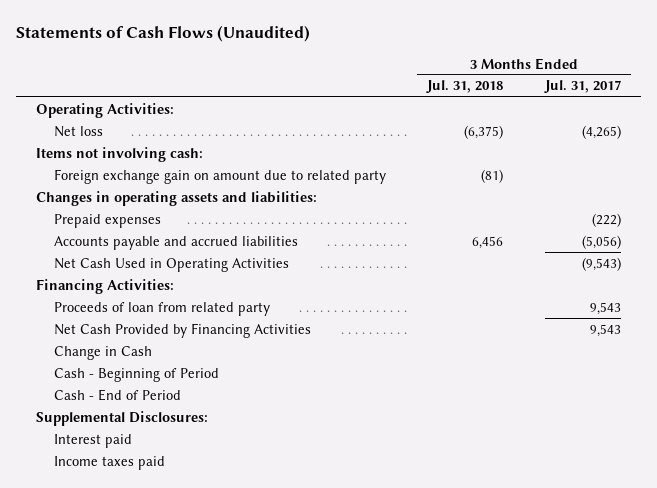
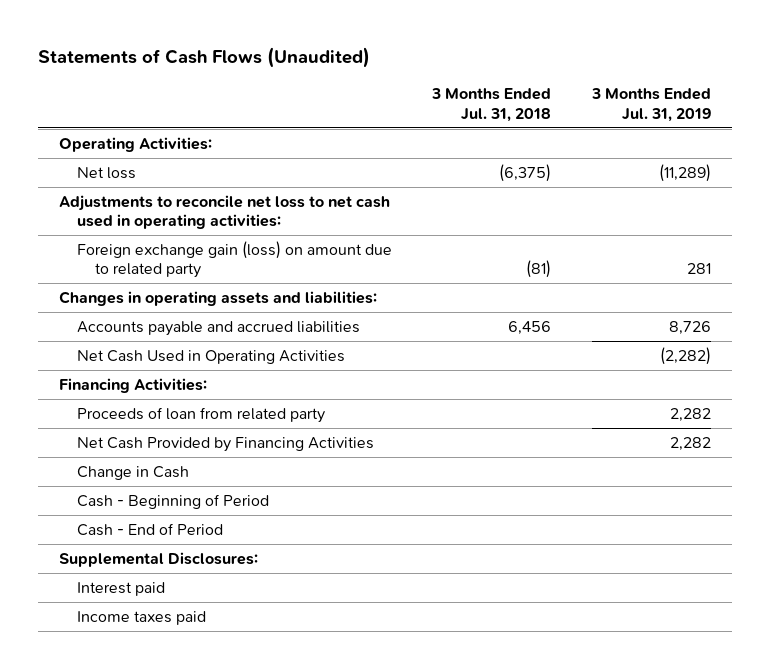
[543,80,621,94] Jul. 31, 2017 -> none
none -> [591,88,712,122] 3 Months Ended Jul. 31, 2019
[36,146,204,162] Items not involving cash: -> [58,194,390,230] Adjustments to reconcile net loss to net cash used in operating activities:
[53,168,386,184] Foreign exchange gain on amount due to related party -> [76,240,392,279] Foreign exchange gain (loss) on amount due to related party
[53,213,161,228] Prepaid expenses -> none

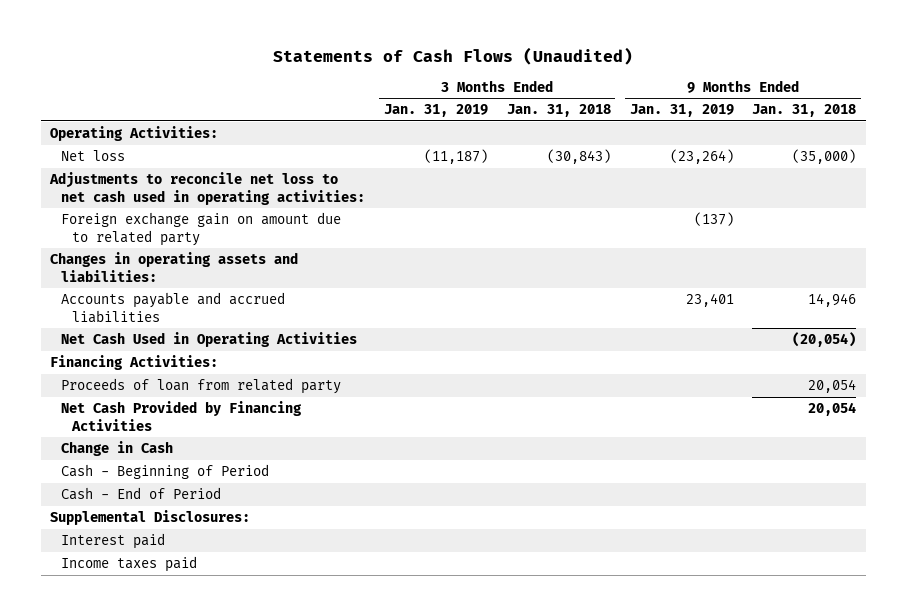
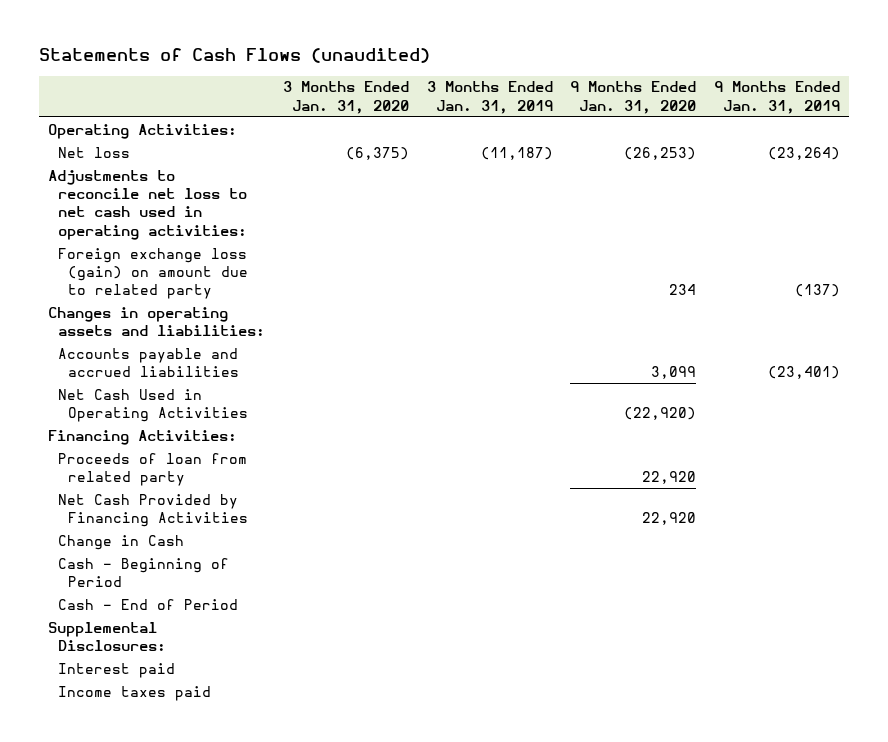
[273,46,634,65] Statements of Cash Flows (Unaudited) -> [39,48,431,64] Statements of Cash Flows (unaudited)
[506,104,611,118] Jan. 31, 2018 -> none
[752,104,857,118] Jan. 31, 2018 -> none
none -> [282,81,409,114] 3 Months Ended Jan. 31, 2020
none -> [570,81,697,114] 9 Months Ended Jan. 31, 2020
[61,212,342,246] Foreign exchange gain on amount due to related party -> [58,247,249,300] Foreign exchange loss (gain) on amount due to related party
[685,293,734,308] 23,401 -> [767,366,840,380] (23,401)

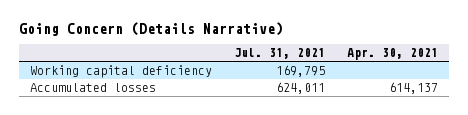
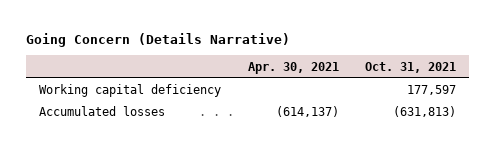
[233,48,325,60] Jul. 31, 2021 -> none
none -> [364,61,456,73] Oct. 31, 2021
[388,82,438,95] 614,137 -> [275,106,339,118] (614,137)

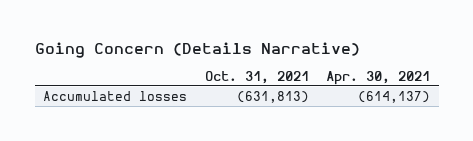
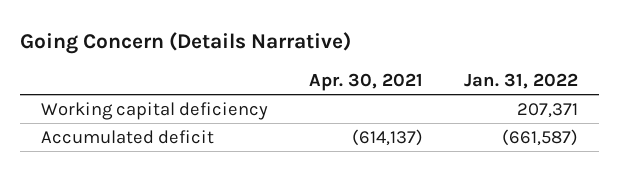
[204,71,309,85] Oct. 31, 2021 -> none
none -> [464,73,579,90] Jan. 31, 2022
none -> [40,101,268,120] Working capital deficiency
[43,91,188,102] Accumulated losses -> [40,129,214,144] Accumulated deficit

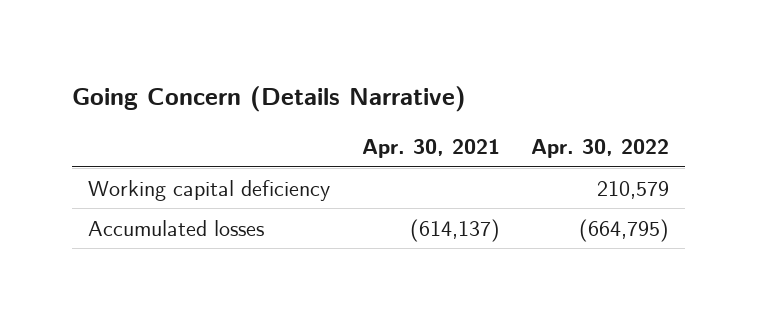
[464,73,579,90] Jan. 31, 2022 -> none
none -> [531,138,670,158] Apr. 30, 2022
[40,129,214,144] Accumulated deficit -> [87,219,264,236] Accumulated losses

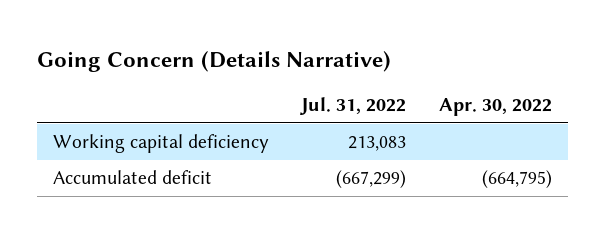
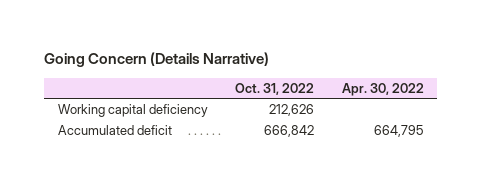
[300,97,407,116] Jul. 31, 2022 -> none
none -> [235,82,315,95] Oct. 31, 2022
[481,170,552,189] (664,795) -> [373,125,424,138] 664,795

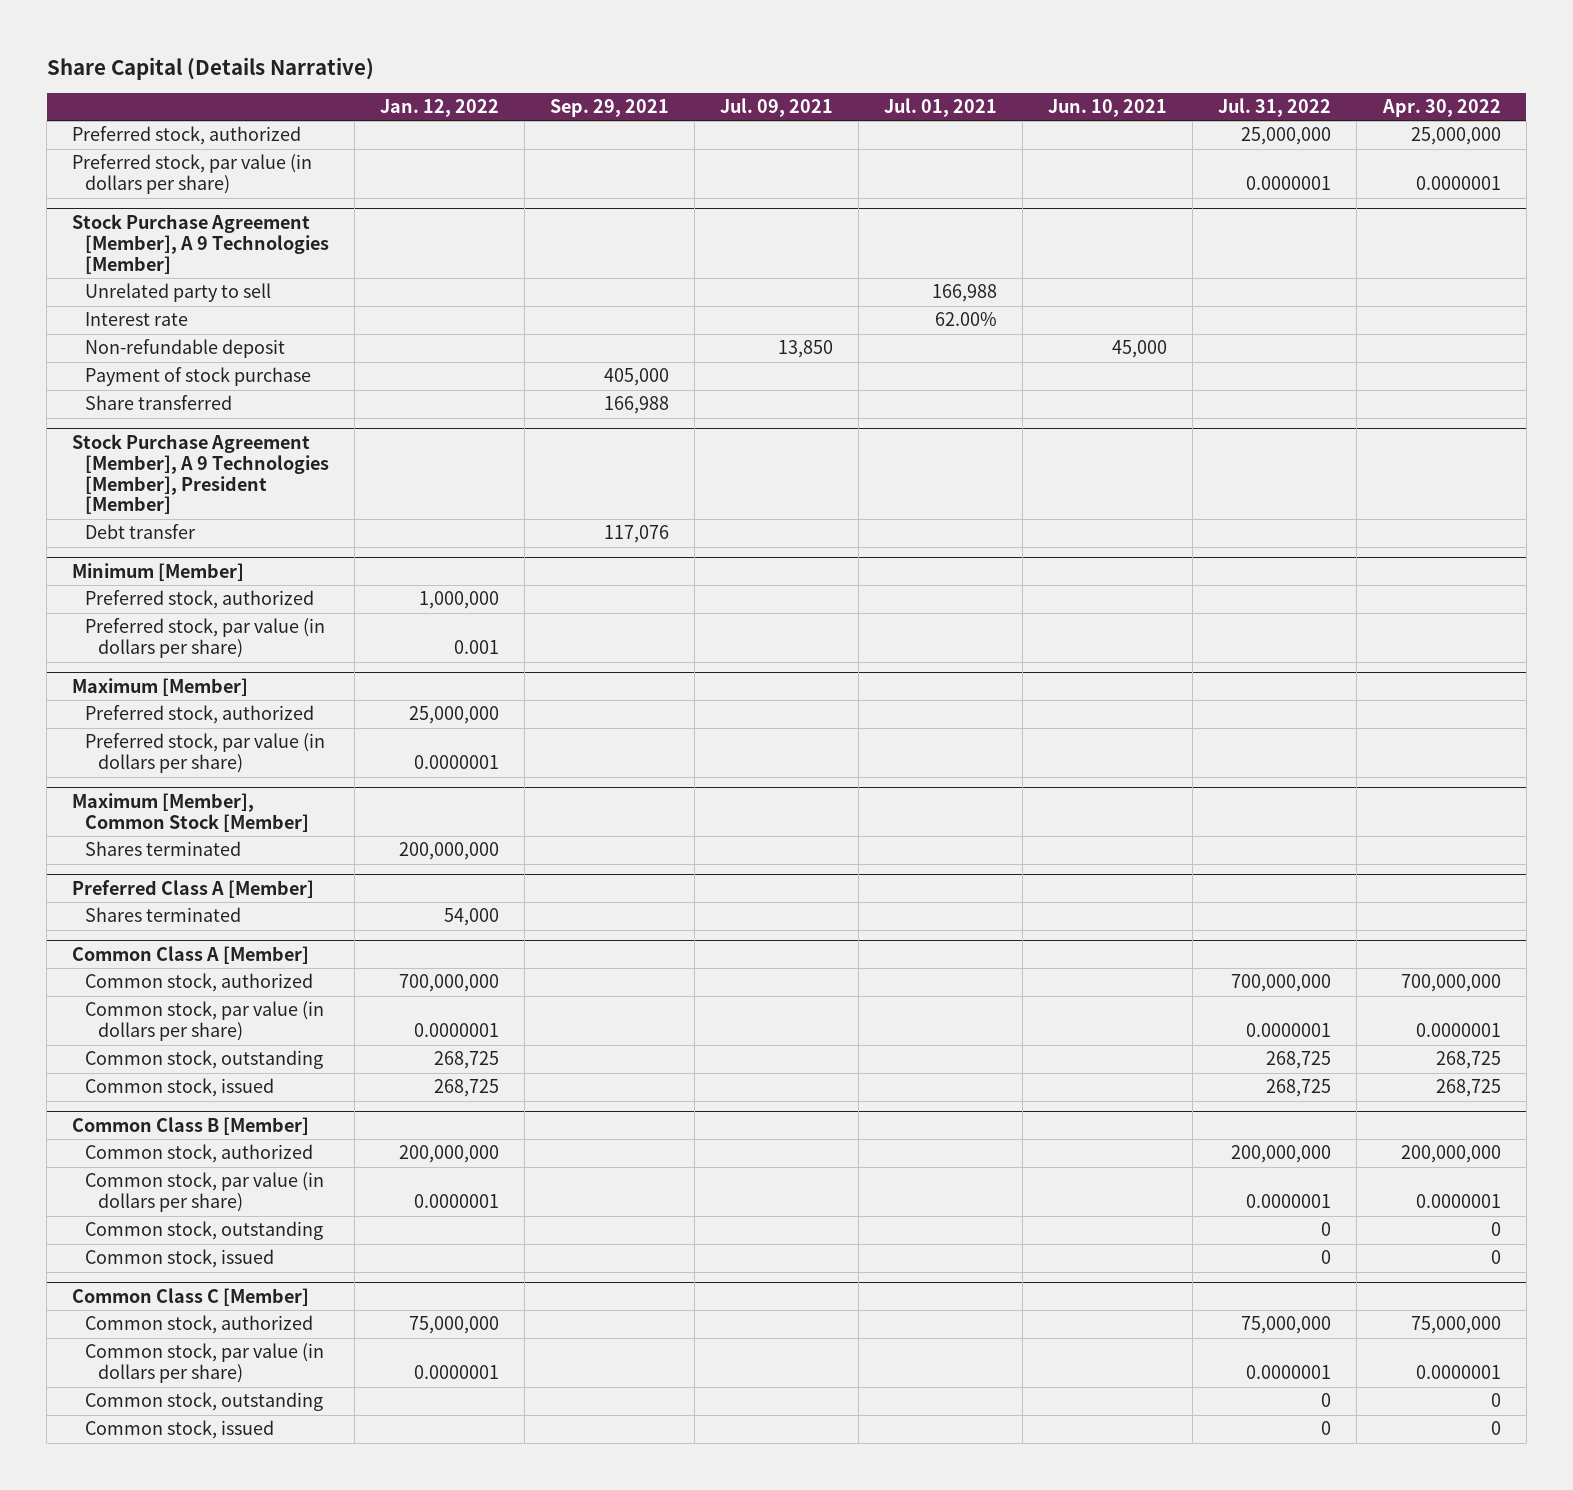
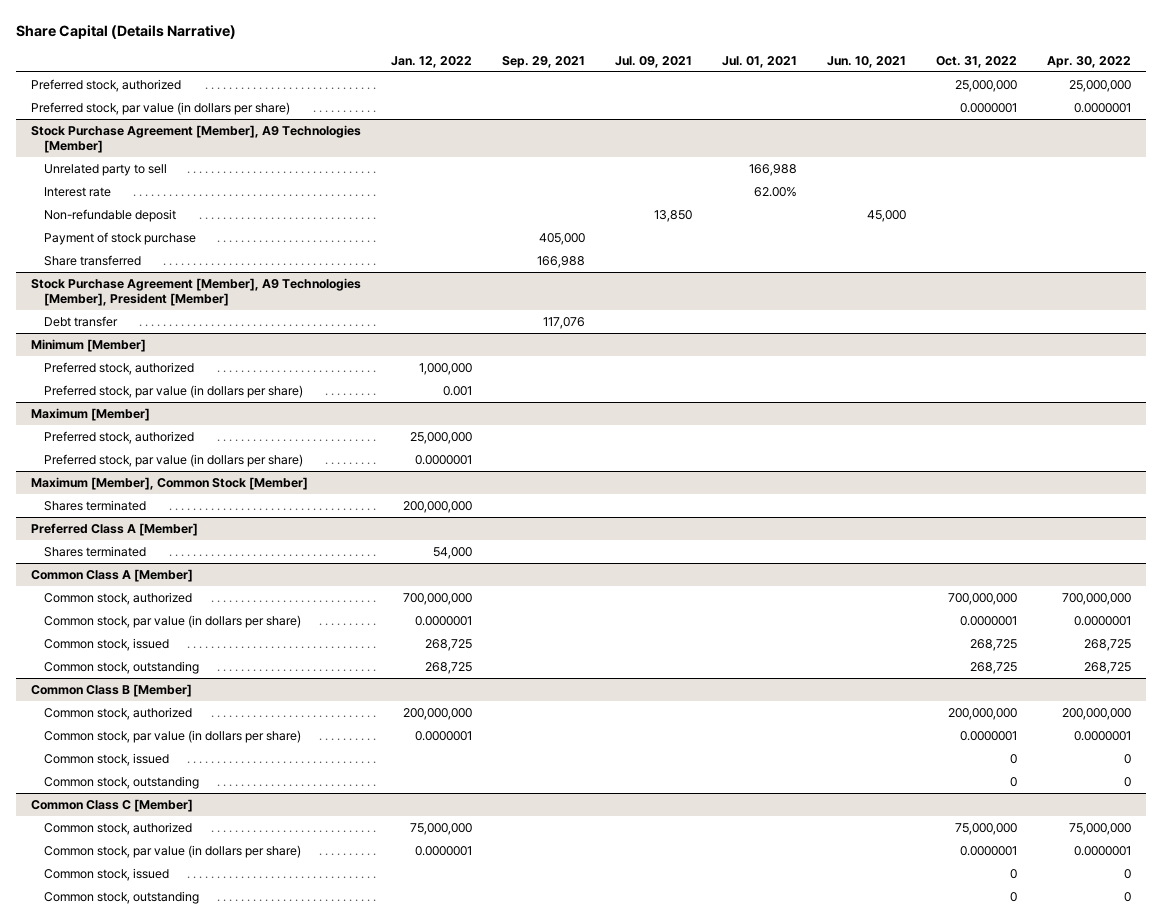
[1218,98,1332,118] Jul. 31, 2022 -> none
none -> [936,55,1018,68] Oct. 31, 2022
[72,213,330,274] Stock Purchase Agreement [Member], A 9 Technologies [Member] -> [31,125,362,154] Stock Purchase Agreement [Member], A9 Technologies [Member]
[72,433,330,515] Stock Purchase Agreement [Member], A 9 Technologies [Member], President [Member] -> [31,278,362,307] Stock Purchase Agreement [Member], A9 Technologies [Member], President [Member]
[85,1050,324,1070] Common stock, outstanding -> [43,661,199,675] Common stock, outstanding
[85,1221,324,1241] Common stock, outstanding -> [43,776,199,790] Common stock, outstanding
[85,1392,324,1412] Common stock, outstanding -> [43,891,199,905] Common stock, outstanding

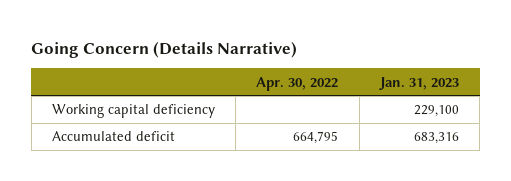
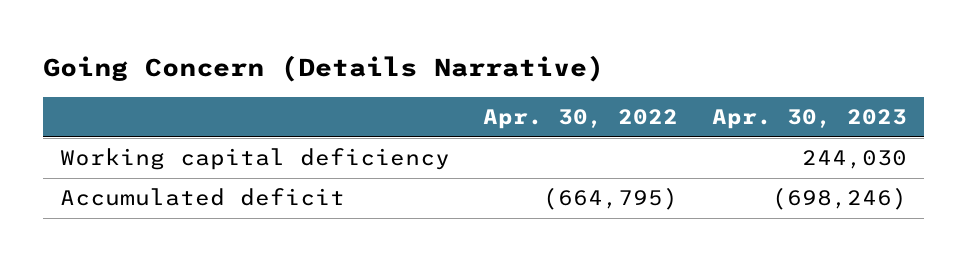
[378,76,459,90] Jan. 31, 2023 -> none
none -> [712,109,908,130] Apr. 30, 2023
[293,131,339,145] 664,795 -> [543,187,679,211] (664,795)

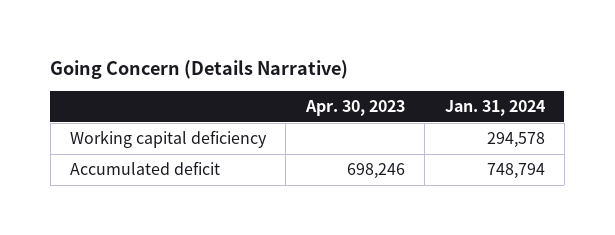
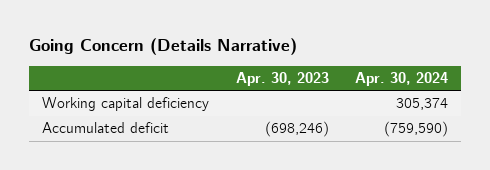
[444,99,545,116] Jan. 31, 2024 -> none
none -> [354,71,448,86] Apr. 30, 2024
[346,163,405,180] 698,246 -> [264,121,329,138] (698,246)

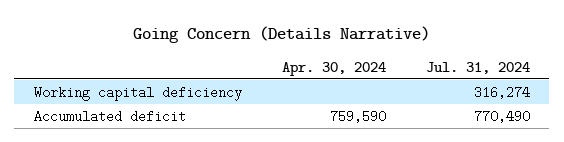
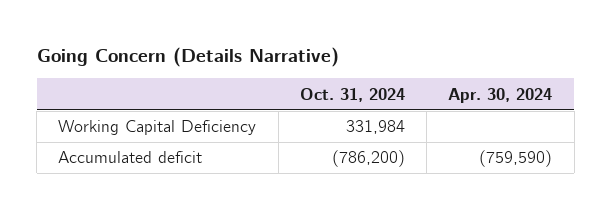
[425,61,530,74] Jul. 31, 2024 -> none
none -> [299,87,405,102] Oct. 31, 2024
[34,85,243,101] Working capital deficiency -> [58,120,257,136] Working Capital Deficiency
[329,109,386,123] 759,590 -> [479,150,553,168] (759,590)

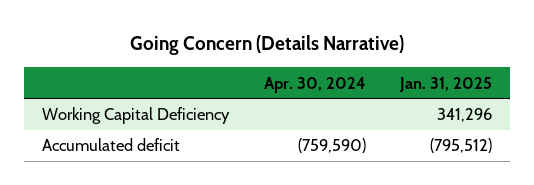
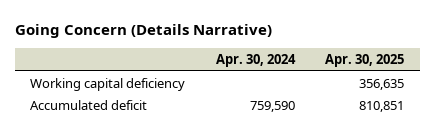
[399,76,493,92] Jan. 31, 2025 -> none
none -> [325,54,405,68] Apr. 30, 2025
[41,107,230,125] Working Capital Deficiency -> [30,77,186,91] Working capital deficiency
[297,138,366,154] (759,590) -> [249,100,295,112] 759,590

